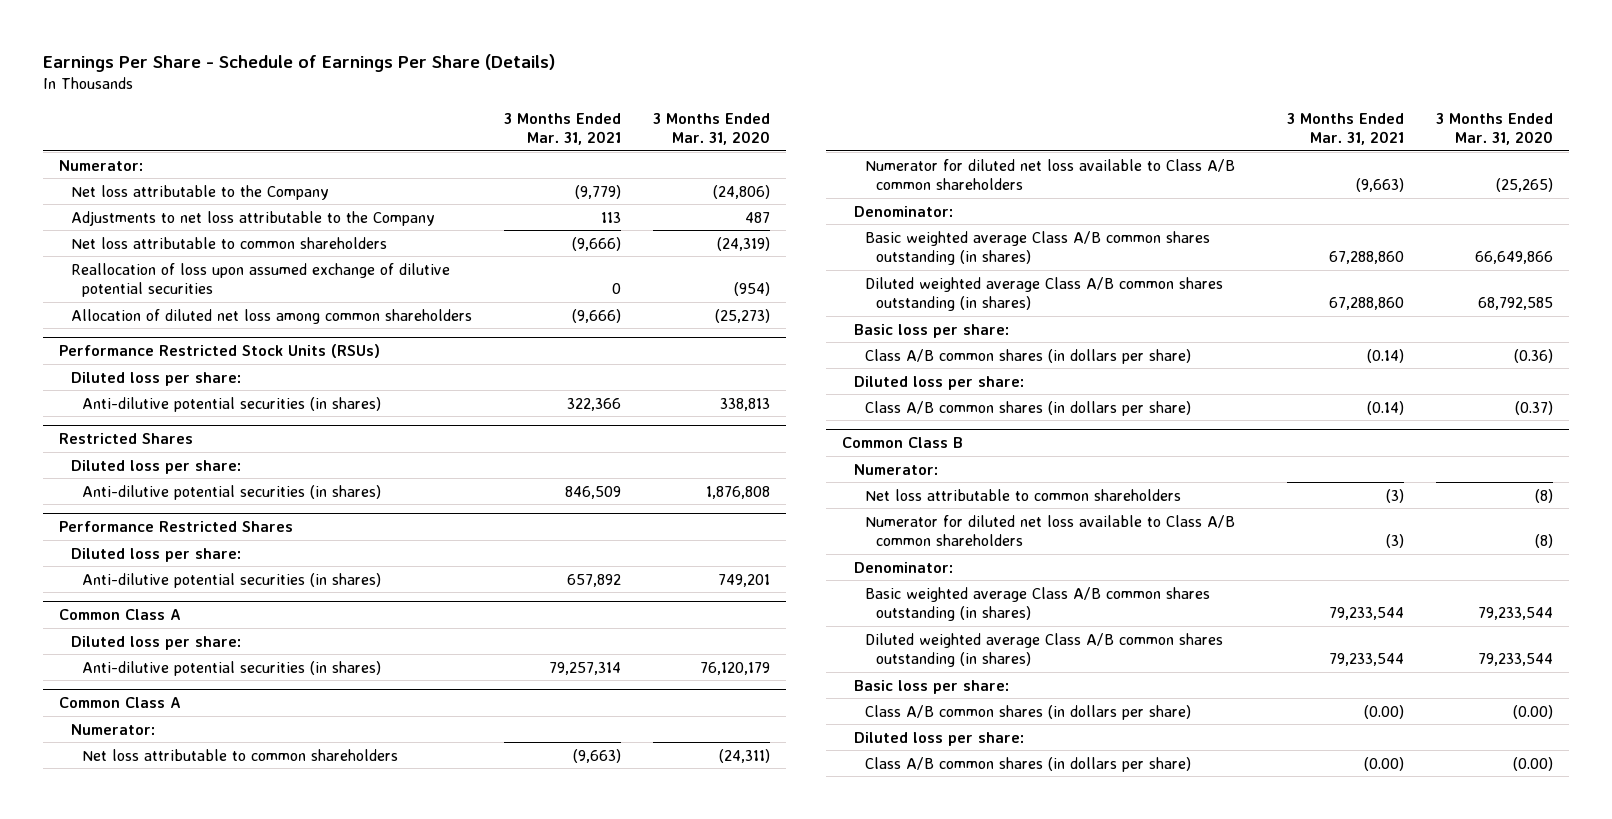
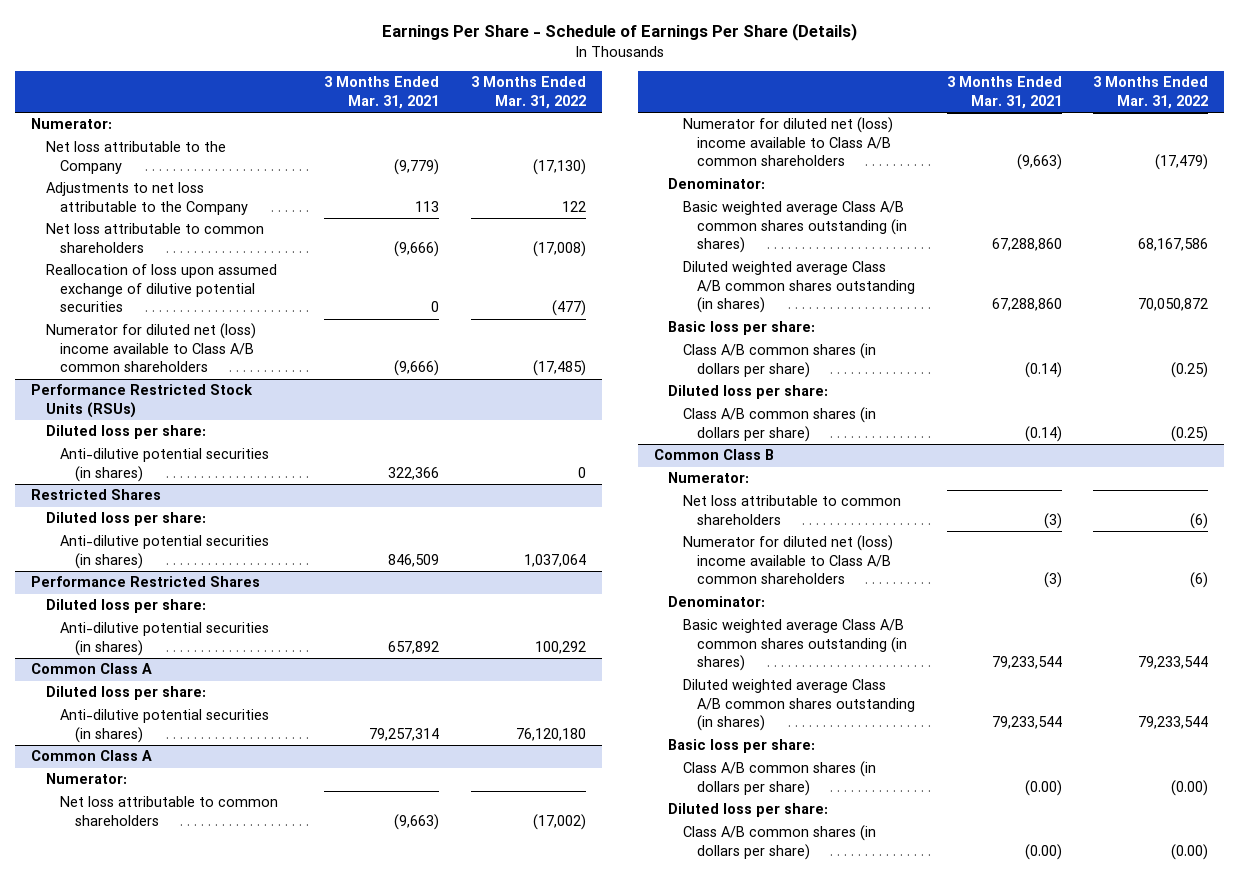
[653,112,771,145] 3 Months Ended Mar. 31, 2020 -> none
none -> [471,76,587,109] 3 Months Ended Mar. 31, 2022
[70,308,472,324] Allocation of diluted net loss among common shareholders -> [45,323,256,373] Numerator for diluted net (loss) income available to Class A/B common shareholders
[865,158,1236,190] Numerator for diluted net loss available to Class A/B common shareholders -> [682,117,893,167] Numerator for diluted net (loss) income available to Class A/B common shareholders
[865,514,1236,546] Numerator for diluted net loss available to Class A/B common shareholders -> [682,535,893,585] Numerator for diluted net (loss) income available to Class A/B common shareholders

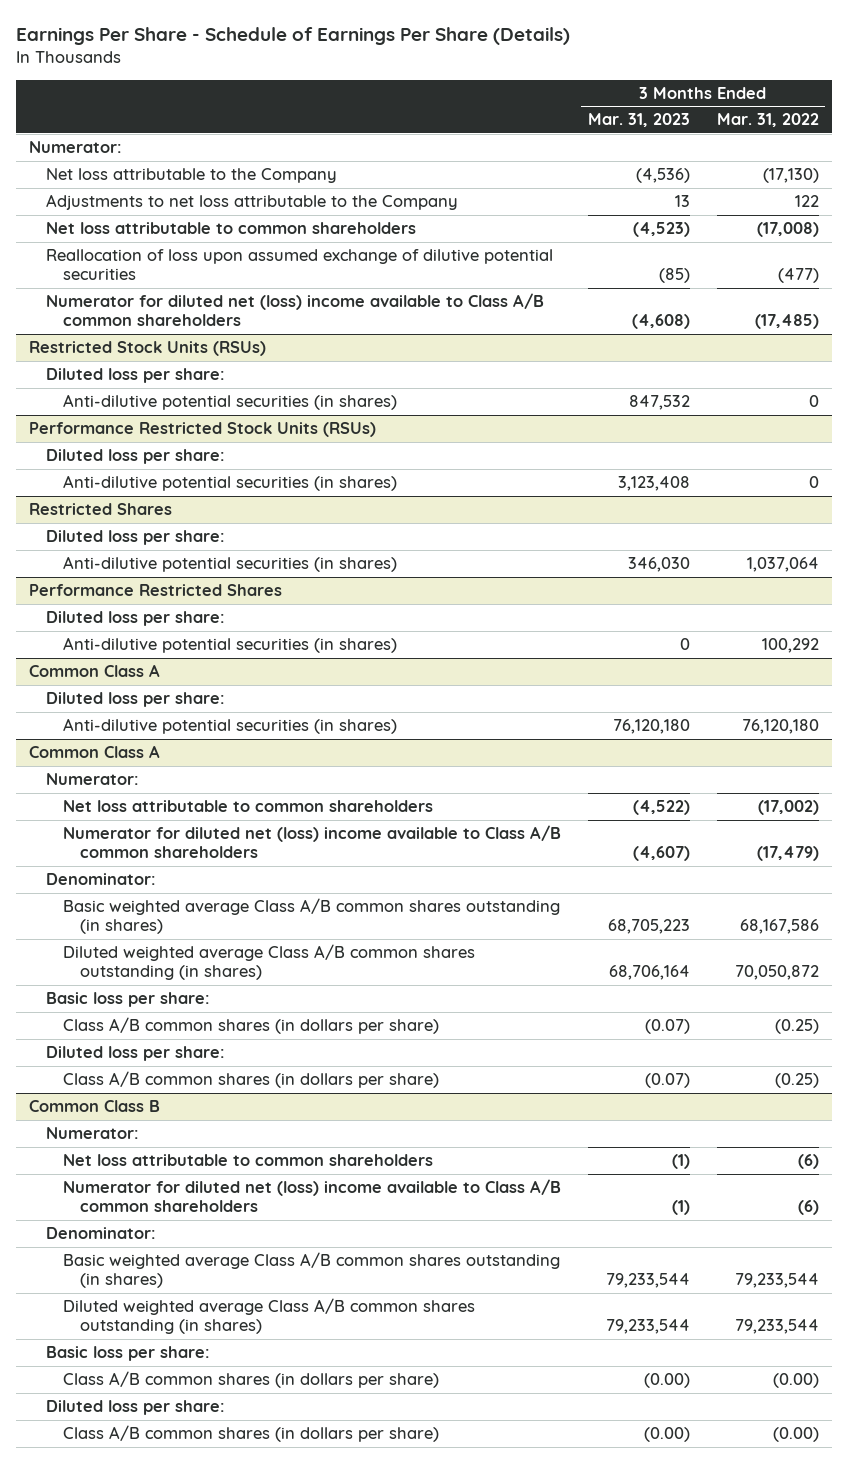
[324,76,440,109] 3 Months Ended Mar. 31, 2021 -> none
none -> [587,113,690,128] Mar. 31, 2023
none -> [29,341,267,357] Restricted Stock Units (RSUs)
none -> [46,368,226,384] Diluted loss per share:
none -> [62,394,397,411] Anti-dilutive potential securities (in shares)

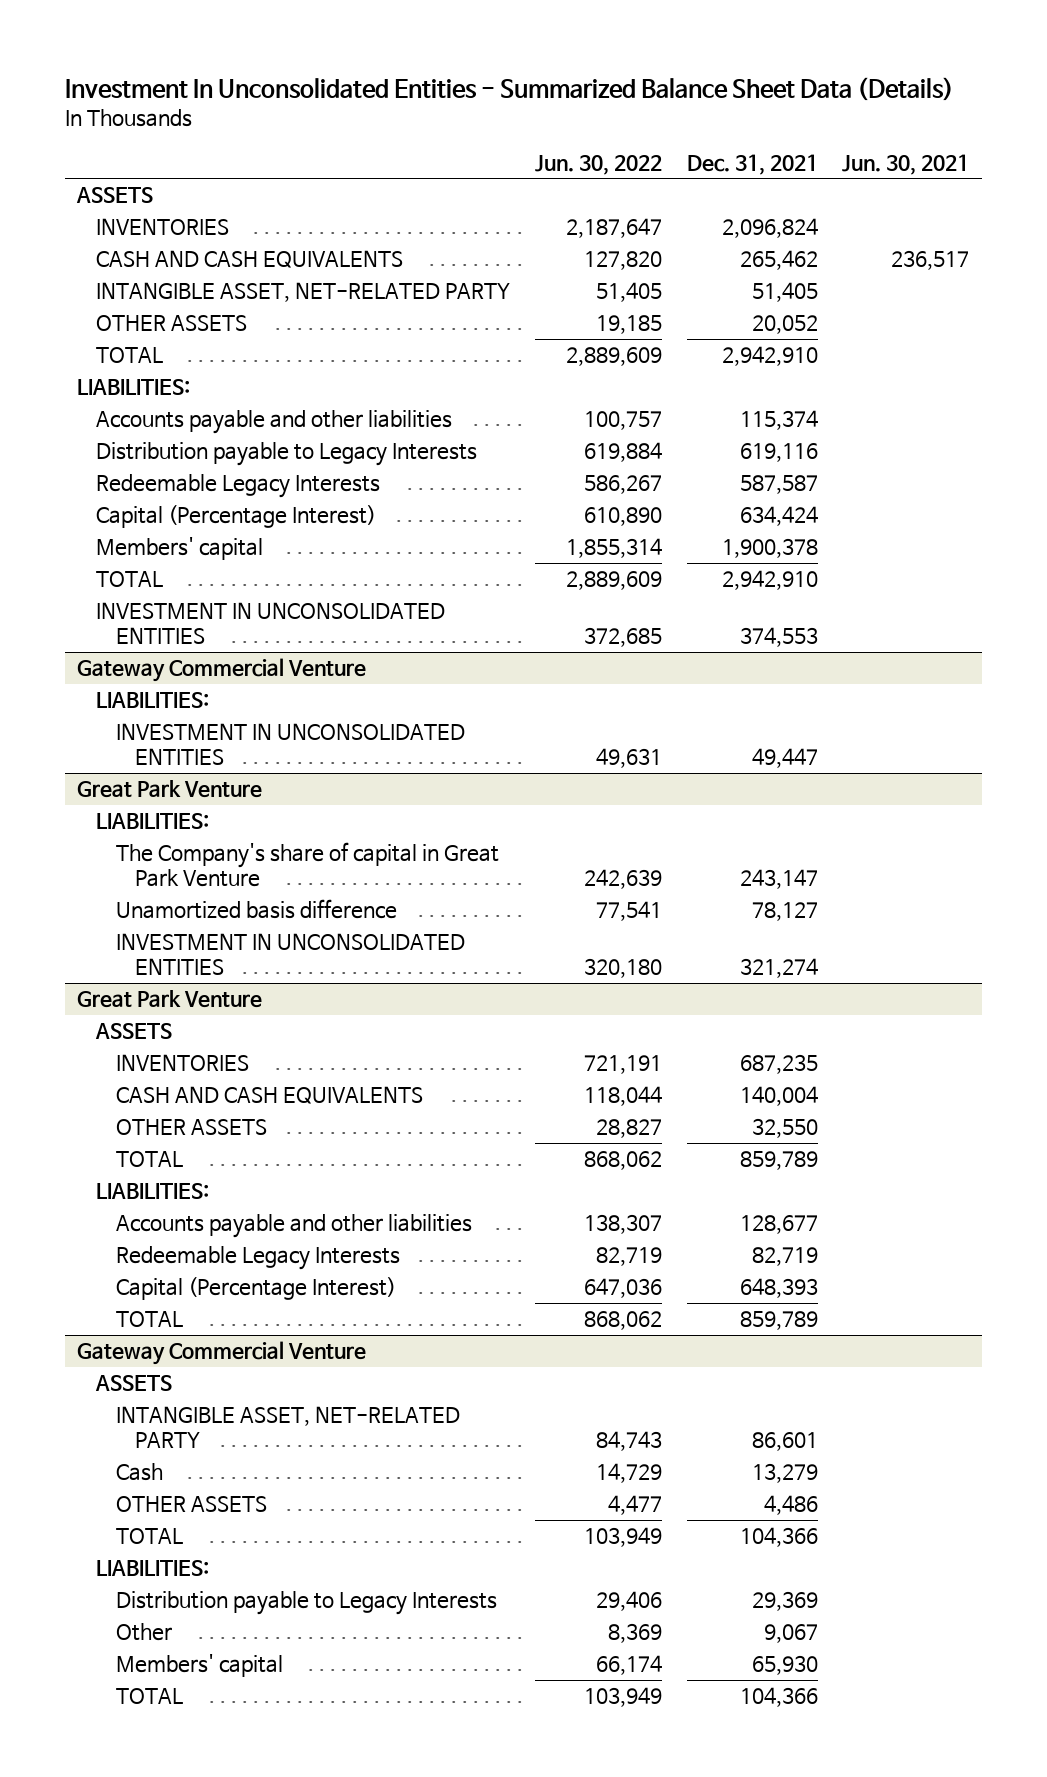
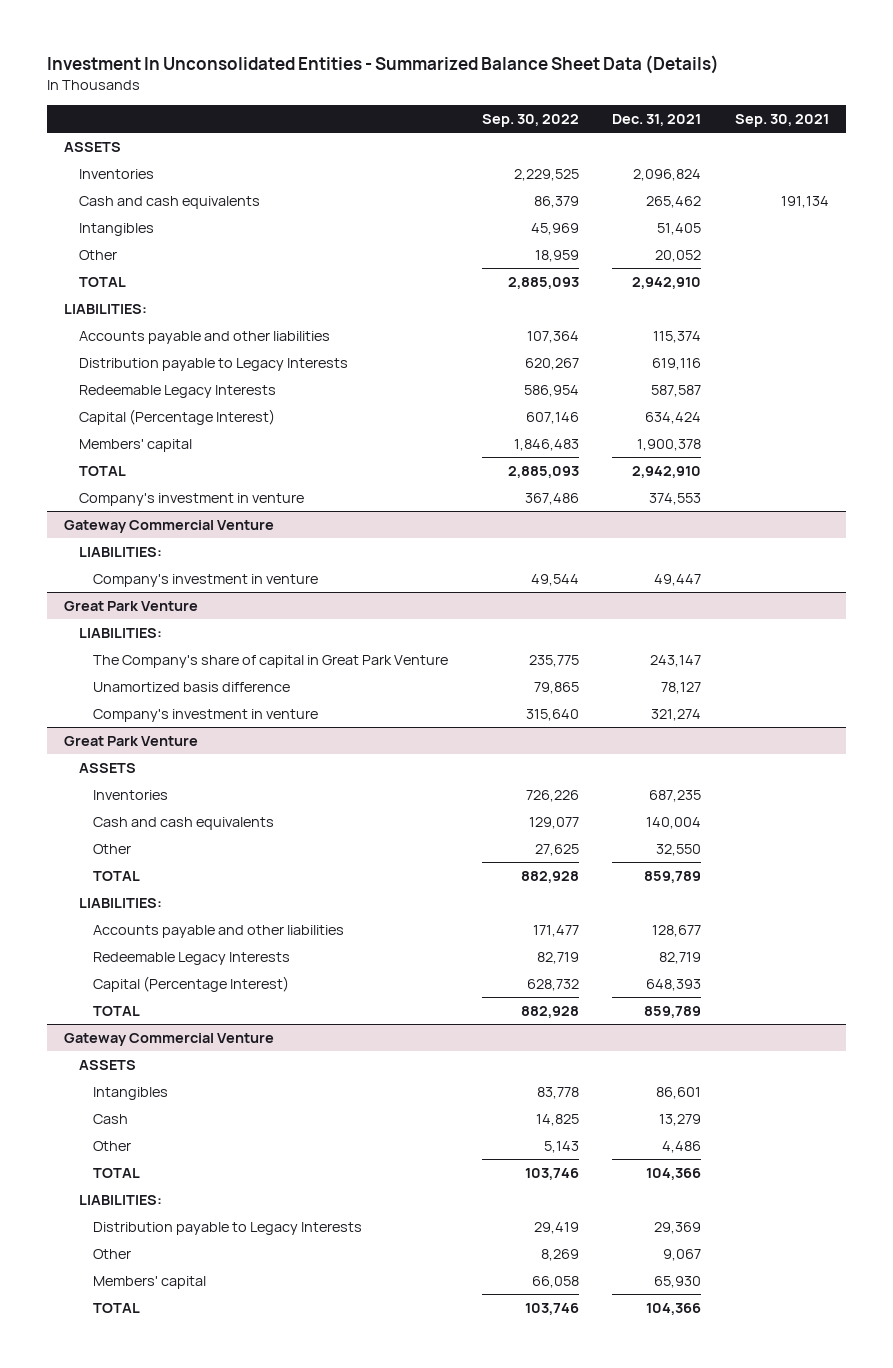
[535,154,663,175] Jun. 30, 2022 -> none
[842,153,970,175] Jun. 30, 2021 -> none
none -> [481,113,579,127] Sep. 30, 2022
none -> [734,113,829,127] Sep. 30, 2021
[96,218,230,236] INVENTORIES -> [78,169,154,180] Inventories
[96,250,404,269] CASH AND CASH EQUIVALENTS -> [78,196,260,210] Cash and cash equivalents
[96,282,511,303] INTANGIBLE ASSET, NET-RELATED PARTY -> [78,223,154,237] Intangibles
[96,315,248,332] OTHER ASSETS -> [78,250,117,261] Other
[96,602,446,645] INVESTMENT IN UNCONSOLIDATED ENTITIES -> [78,493,304,507] Company's investment in venture
[115,723,465,766] INVESTMENT IN UNCONSOLIDATED ENTITIES -> [92,574,318,588] Company's investment in venture
[115,933,465,976] INVESTMENT IN UNCONSOLIDATED ENTITIES -> [92,709,318,723] Company's investment in venture
[115,1054,249,1072] INVENTORIES -> [92,790,168,801] Inventories
[115,1086,423,1105] CASH AND CASH EQUIVALENTS -> [92,817,274,831] Cash and cash equivalents
[115,1119,267,1136] OTHER ASSETS -> [92,844,131,855] Other
[115,1406,460,1449] INTANGIBLE ASSET, NET-RELATED PARTY -> [92,1087,168,1101] Intangibles
[115,1496,267,1513] OTHER ASSETS -> [92,1141,131,1152] Other

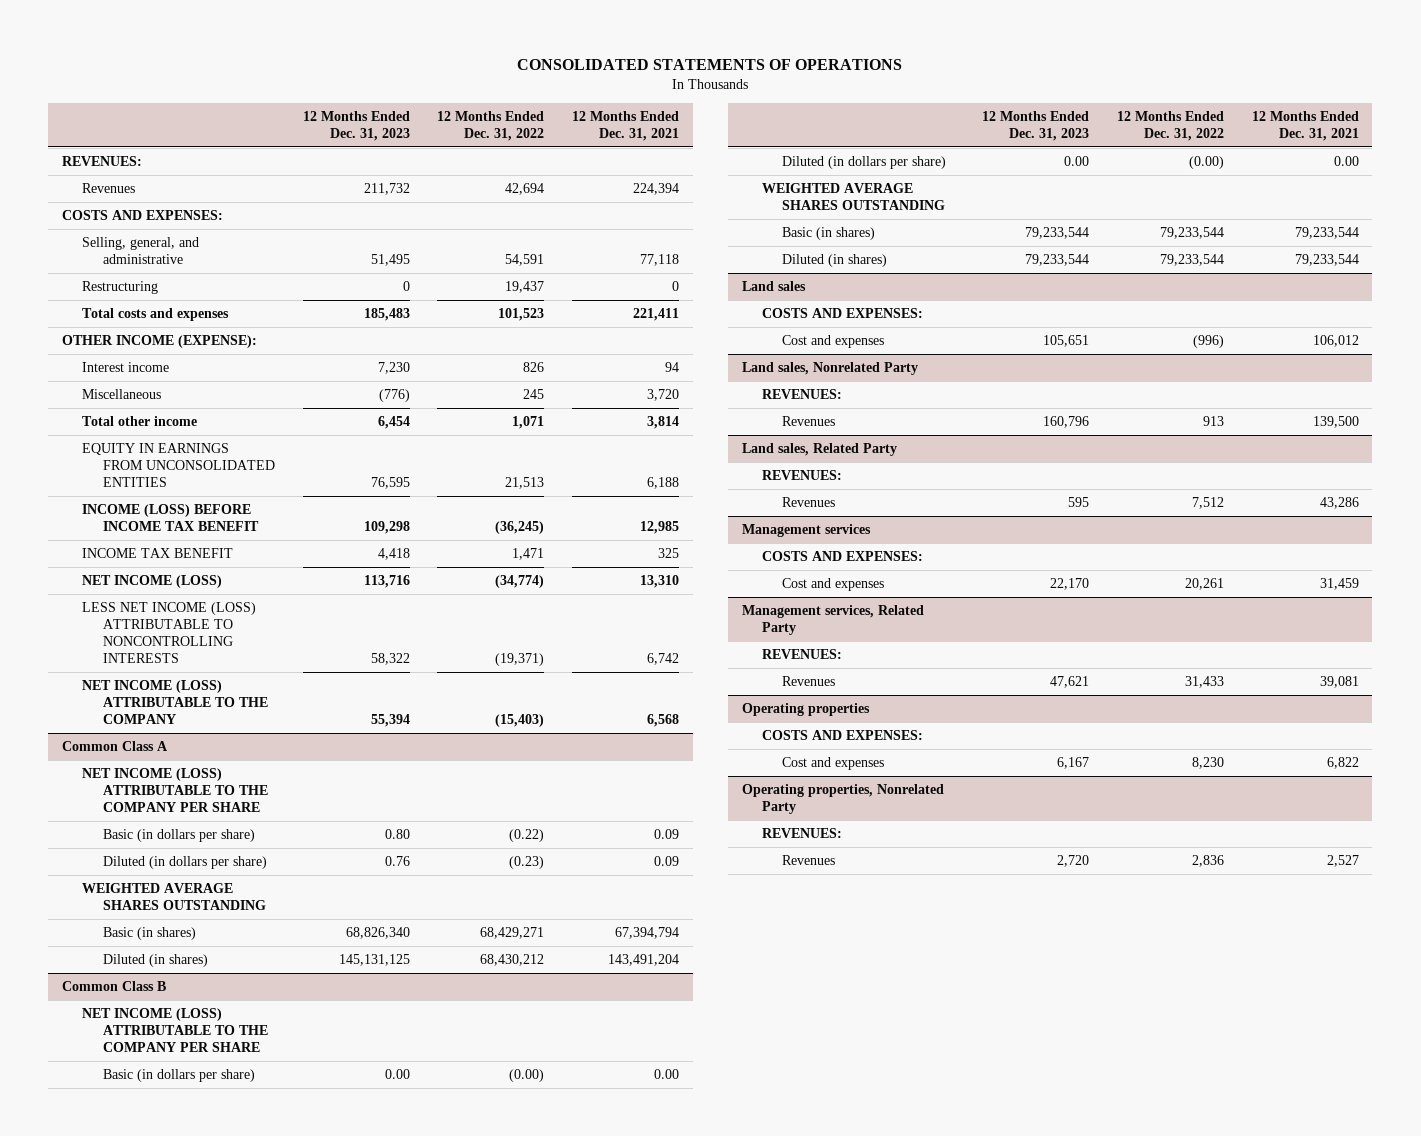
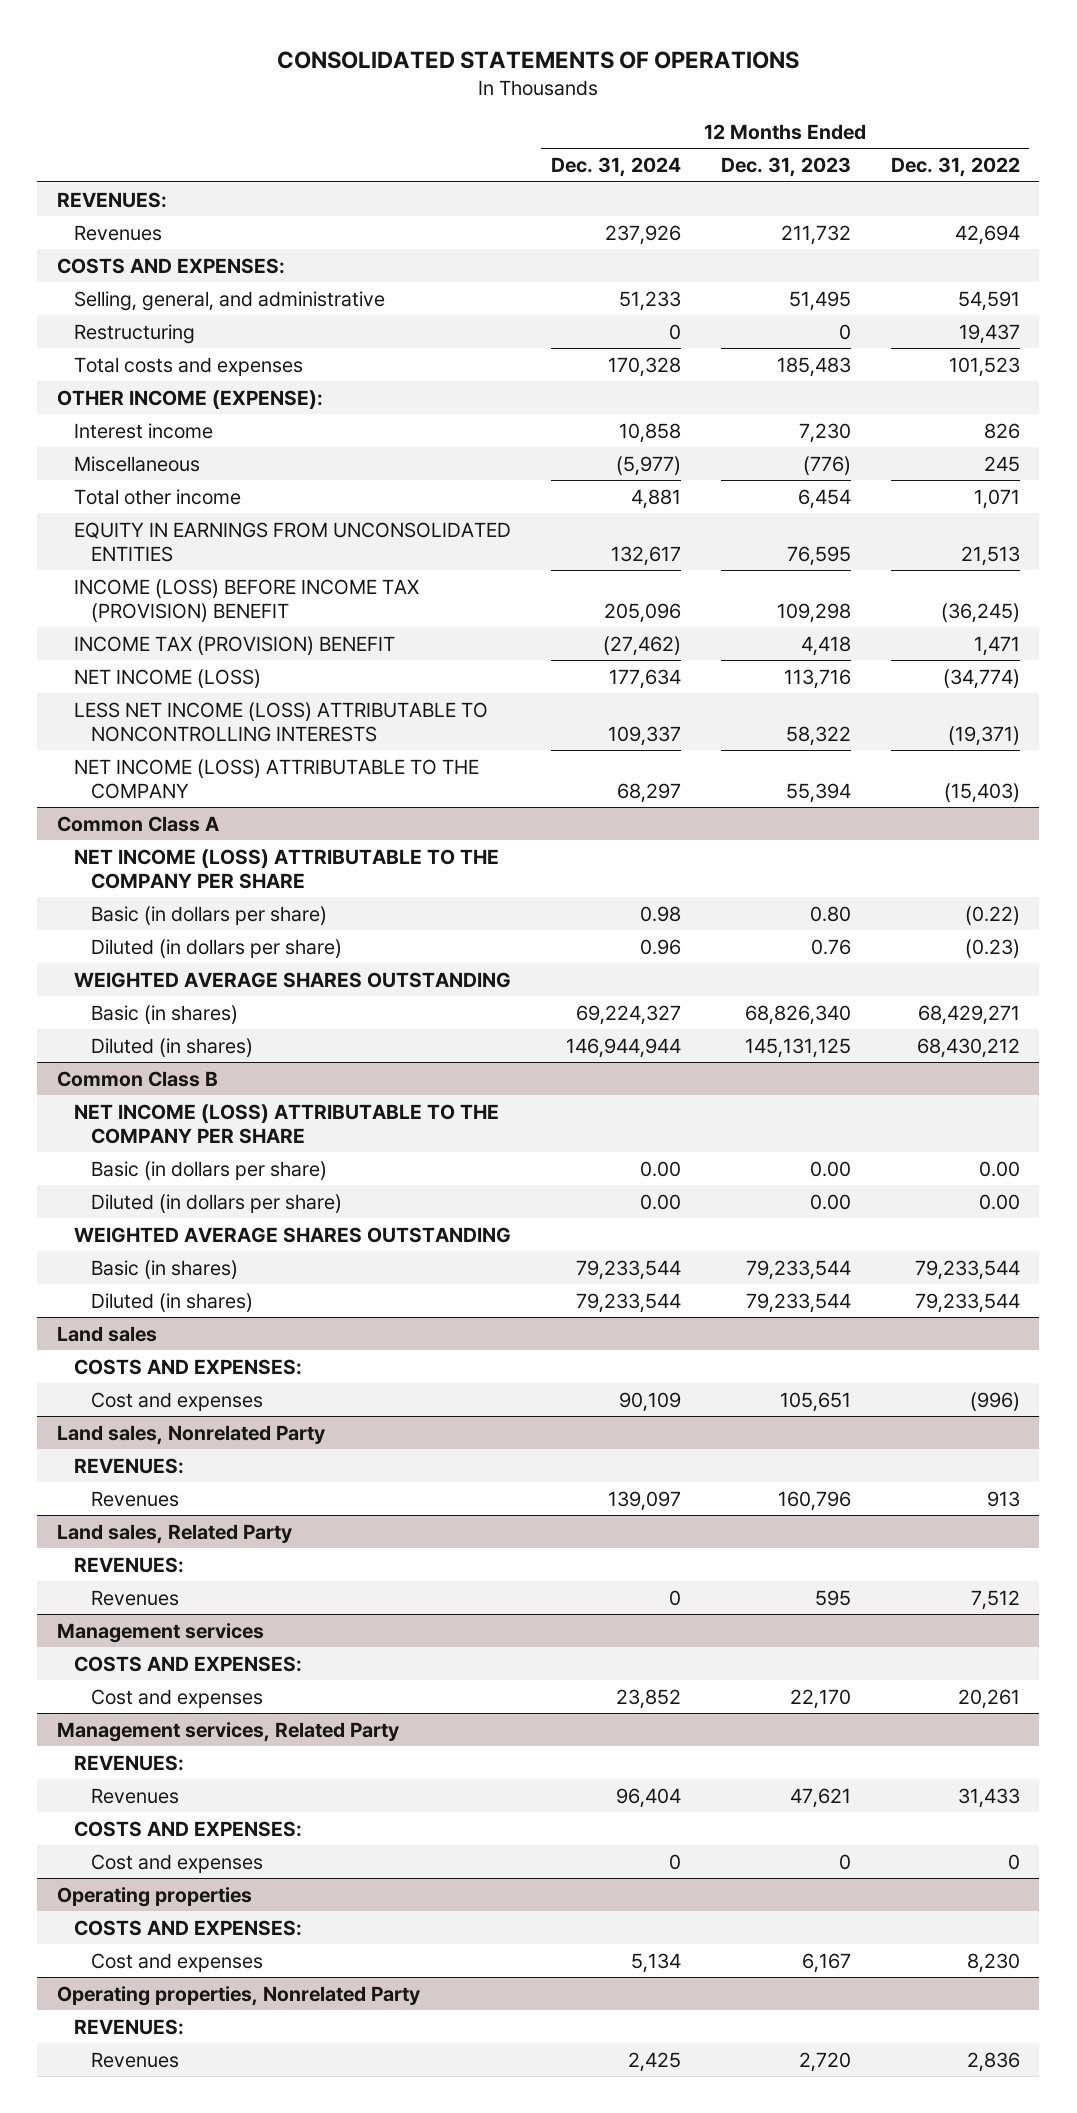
[572,110,680,141] 12 Months Ended Dec. 31, 2021 -> none
none -> [550,156,681,177] Dec. 31, 2024
[82,504,259,531] INCOME (LOSS) BEFORE INCOME TAX BENEFIT -> [74,578,420,622] INCOME (LOSS) BEFORE INCOME TAX (PROVISION) BENEFIT
[82,548,234,559] INCOME TAX BENEFIT -> [74,635,396,655] INCOME TAX (PROVISION) BENEFIT
[509,1069,545,1083] (0.00) -> [978,1160,1020,1177] 0.00
[1188,156,1224,170] (0.00) -> [978,1193,1020,1210] 0.00
none -> [74,1820,303,1837] COSTS AND EXPENSES:
none -> [90,1853,263,1873] Cost and expenses

